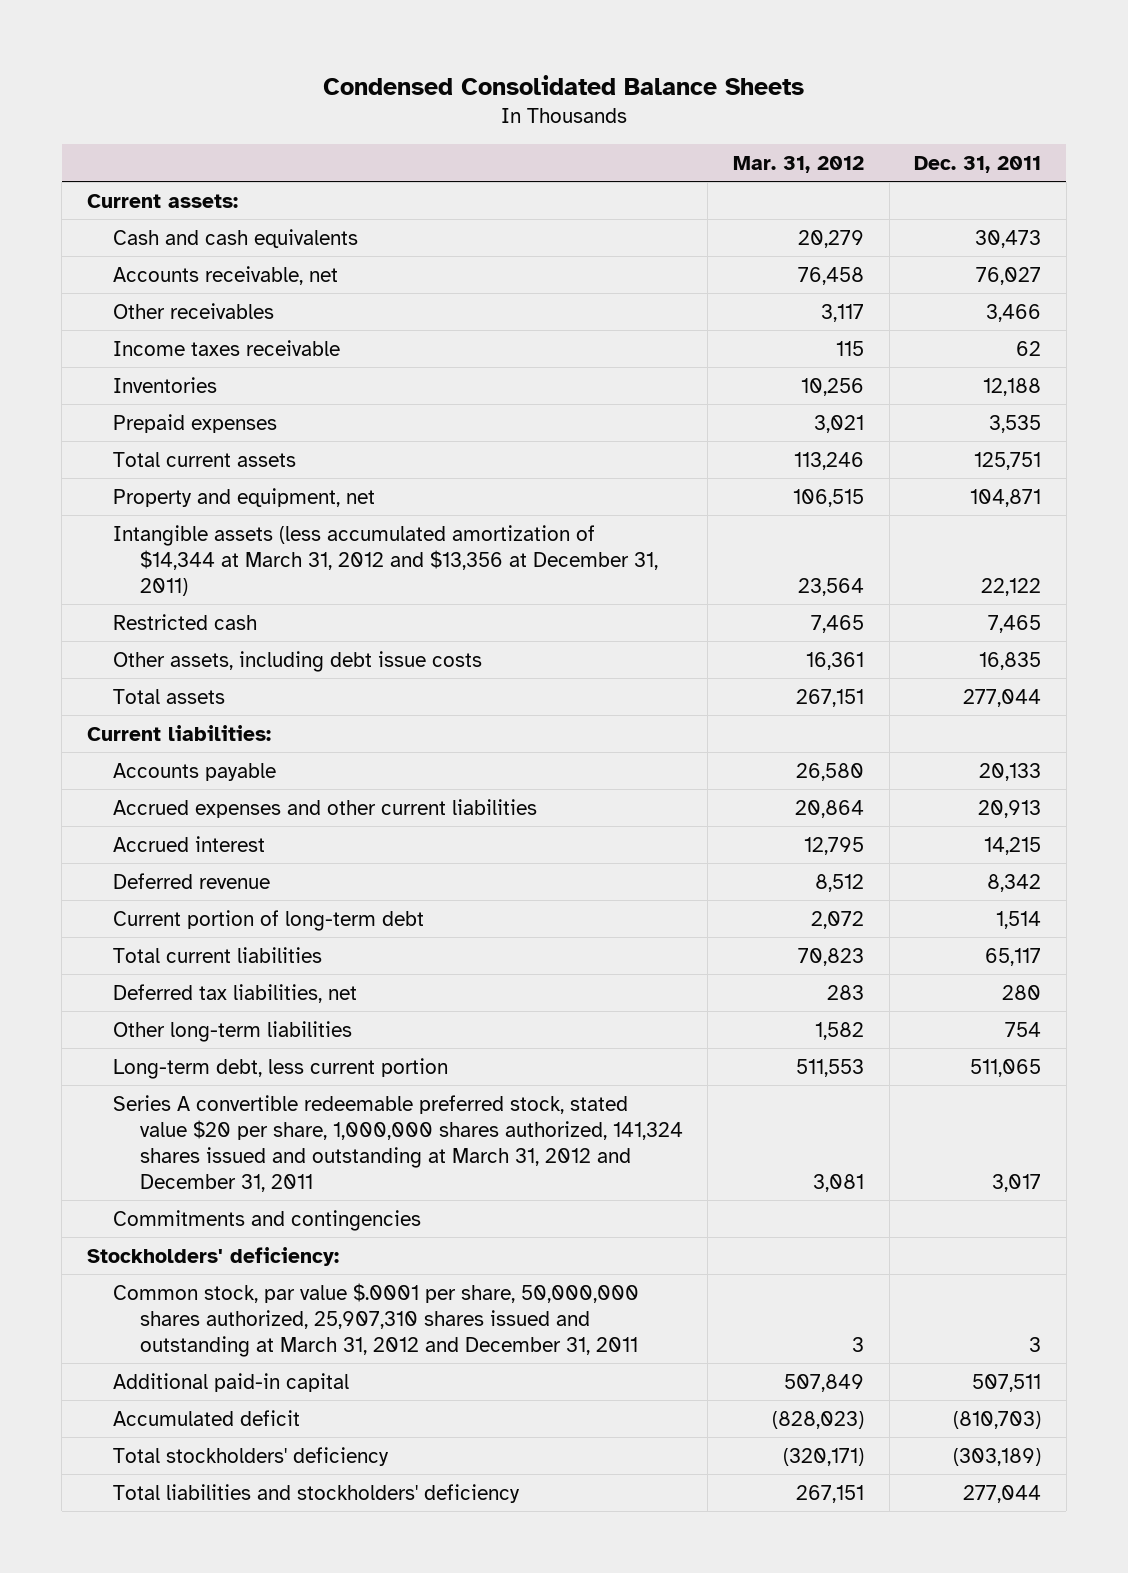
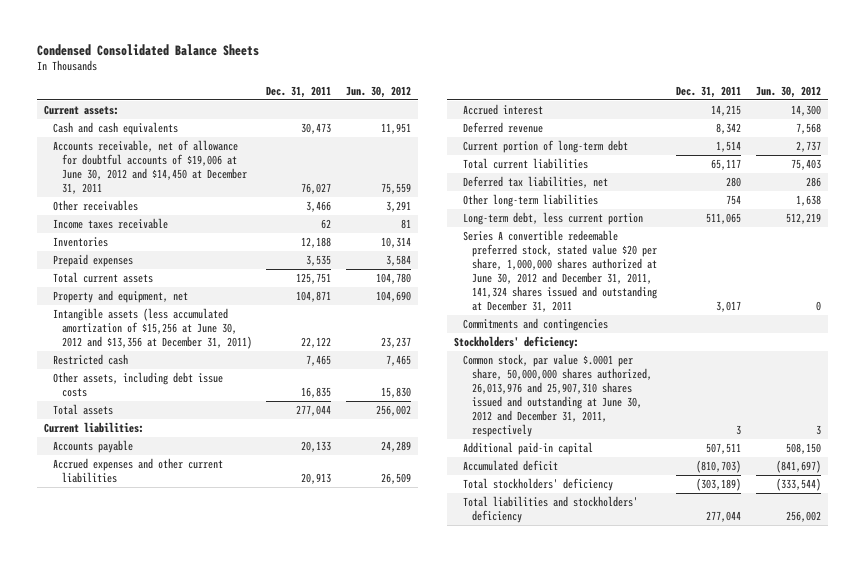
[732,156,864,174] Mar. 31, 2012 -> none
none -> [345,85,411,98] Jun. 30, 2012
[113,265,339,285] Accounts receivable, net -> [52,139,247,195] Accounts receivable, net of allowance for doubtful accounts of $19,006 at June 30, 2012 and $14,450 at December 31, 2011
[113,524,658,597] Intangible assets (less accumulated amortization of $14,344 at March 31, 2012 and $13,356 at December 31, 2011) -> [52,307,252,350] Intangible assets (less accumulated amortization of $15,256 at June 30, 2012 and $13,356 at December 31, 2011)
[113,1094,683,1193] Series A convertible redeemable preferred stock, stated value $20 per share, 1,000,000 shares authorized, 141,324 shares issued and outstanding at March 31, 2012 and December 31, 2011 -> [463,229,657,313] Series A convertible redeemable preferred stock, stated value $20 per share, 1,000,000 shares authorized at June 30, 2012 and December 31, 2011, 141,324 shares issued and outstanding at December 31, 2011
[113,1282,640,1358] Common stock, par value $.0001 per share, 50,000,000 shares authorized, 25,907,310 shares issued and outstanding at March 31, 2012 and December 31, 2011 -> [463,353,652,438] Common stock, par value $.0001 per share, 50,000,000 shares authorized, 26,013,976 and 25,907,310 shares issued and outstanding at June 30, 2012 and December 31, 2011, respectively

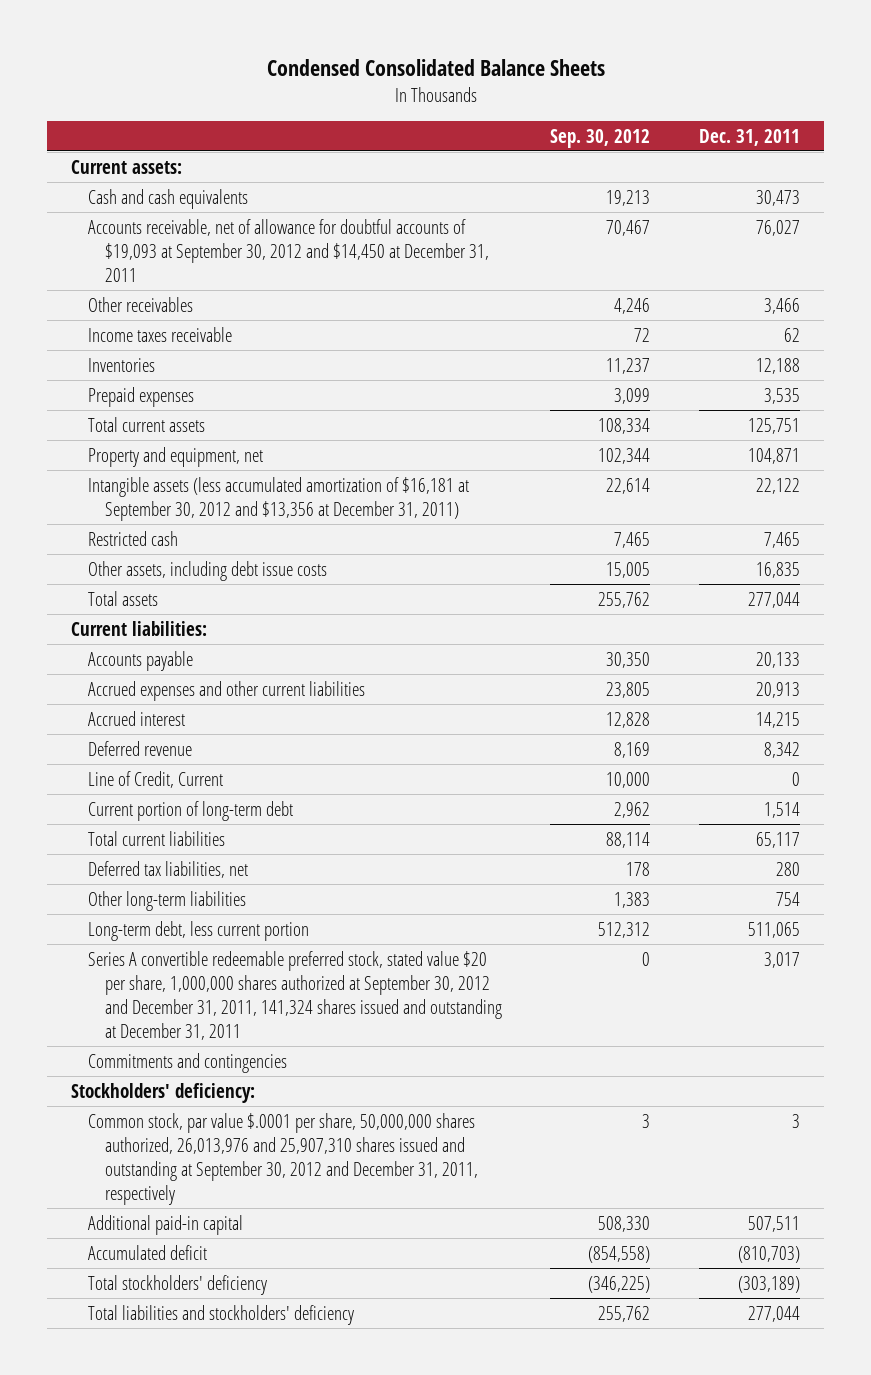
[345,85,411,98] Jun. 30, 2012 -> none
none -> [550,128,651,148] Sep. 30, 2012
[52,139,247,195] Accounts receivable, net of allowance for doubtful accounts of $19,006 at June 30, 2012 and $14,450 at December 31, 2011 -> [88,218,490,282] Accounts receivable, net of allowance for doubtful accounts of $19,093 at September 30, 2012 and $14,450 at December 31, 2011
[52,307,252,350] Intangible assets (less accumulated amortization of $15,256 at June 30, 2012 and $13,356 at December 31, 2011) -> [88,476,470,521] Intangible assets (less accumulated amortization of $16,181 at September 30, 2012 and $13,356 at December 31, 2011)
none -> [88,770,224,788] Line of Credit, Current
[463,229,657,313] Series A convertible redeemable preferred stock, stated value $20 per share, 1,000,000 shares authorized at June 30, 2012 and December 31, 2011, 141,324 shares issued and outstanding at December 31, 2011 -> [88,950,503,1040] Series A convertible redeemable preferred stock, stated value $20 per share, 1,000,000 shares authorized at September 30, 2012 and December 31, 2011, 141,324 shares issued and outstanding at December 31, 2011
[463,353,652,438] Common stock, par value $.0001 per share, 50,000,000 shares authorized, 26,013,976 and 25,907,310 shares issued and outstanding at June 30, 2012 and December 31, 2011, respectively -> [88,1112,479,1205] Common stock, par value $.0001 per share, 50,000,000 shares authorized, 26,013,976 and 25,907,310 shares issued and outstanding at September 30, 2012 and December 31, 2011, respectively

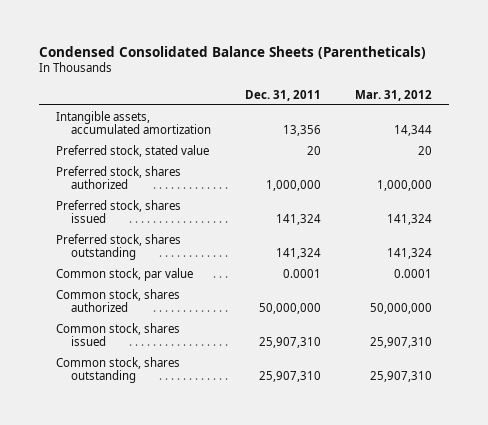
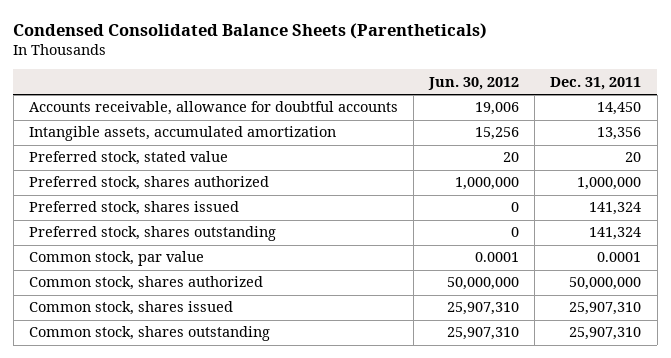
[354,89,432,101] Mar. 31, 2012 -> none
none -> [428,76,520,90] Jun. 30, 2012
none -> [29,101,399,116] Accounts receivable, allowance for doubtful accounts

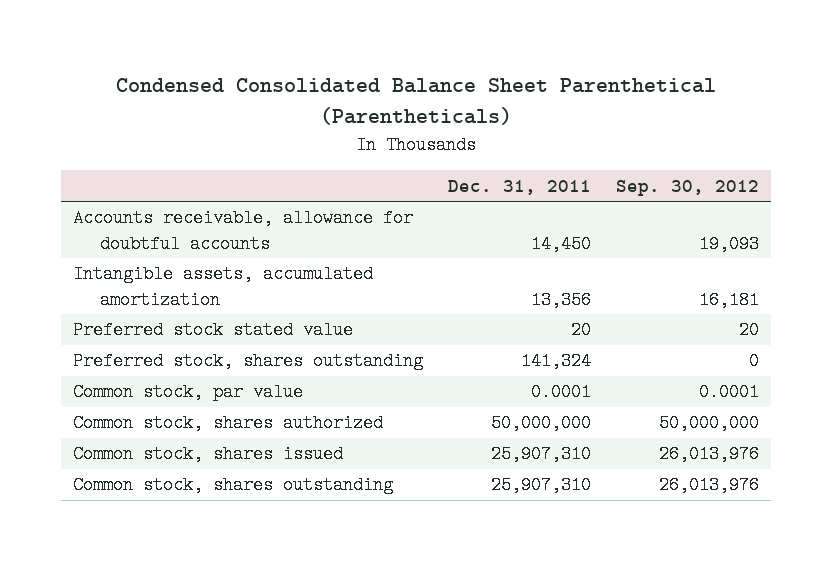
[13,22,488,39] Condensed Consolidated Balance Sheets (Parentheticals) -> [116,78,717,126] Condensed Consolidated Balance Sheet Parenthetical (Parentheticals)
[428,76,520,90] Jun. 30, 2012 -> none
none -> [615,179,759,196] Sep. 30, 2012
[29,176,270,191] Preferred stock, shares authorized -> none
[29,201,240,216] Preferred stock, shares issued -> none
[29,151,229,166] Preferred stock, stated value -> [73,321,354,340] Preferred stock stated value

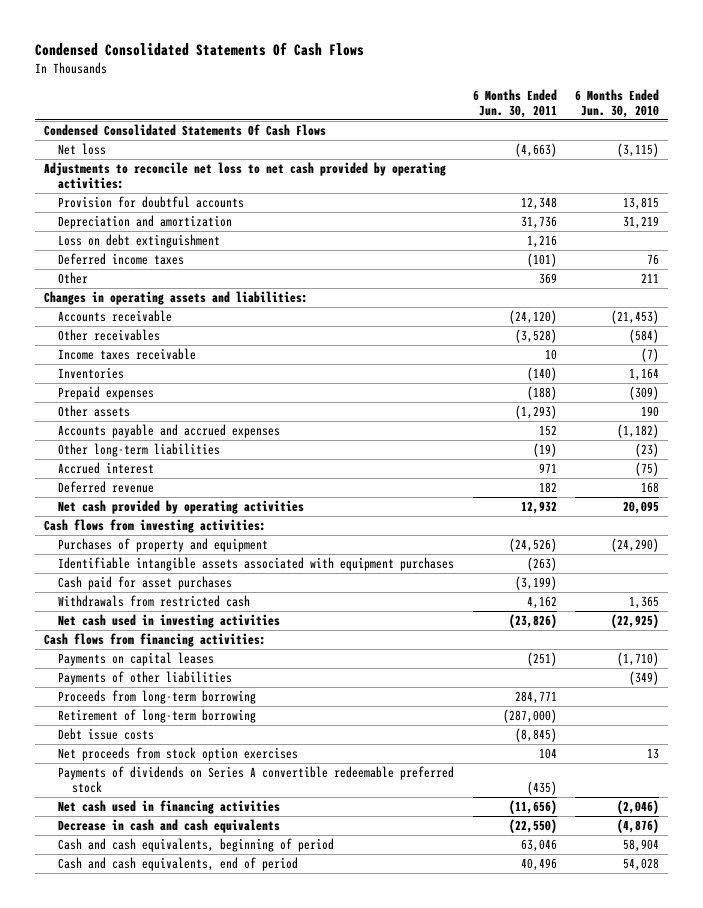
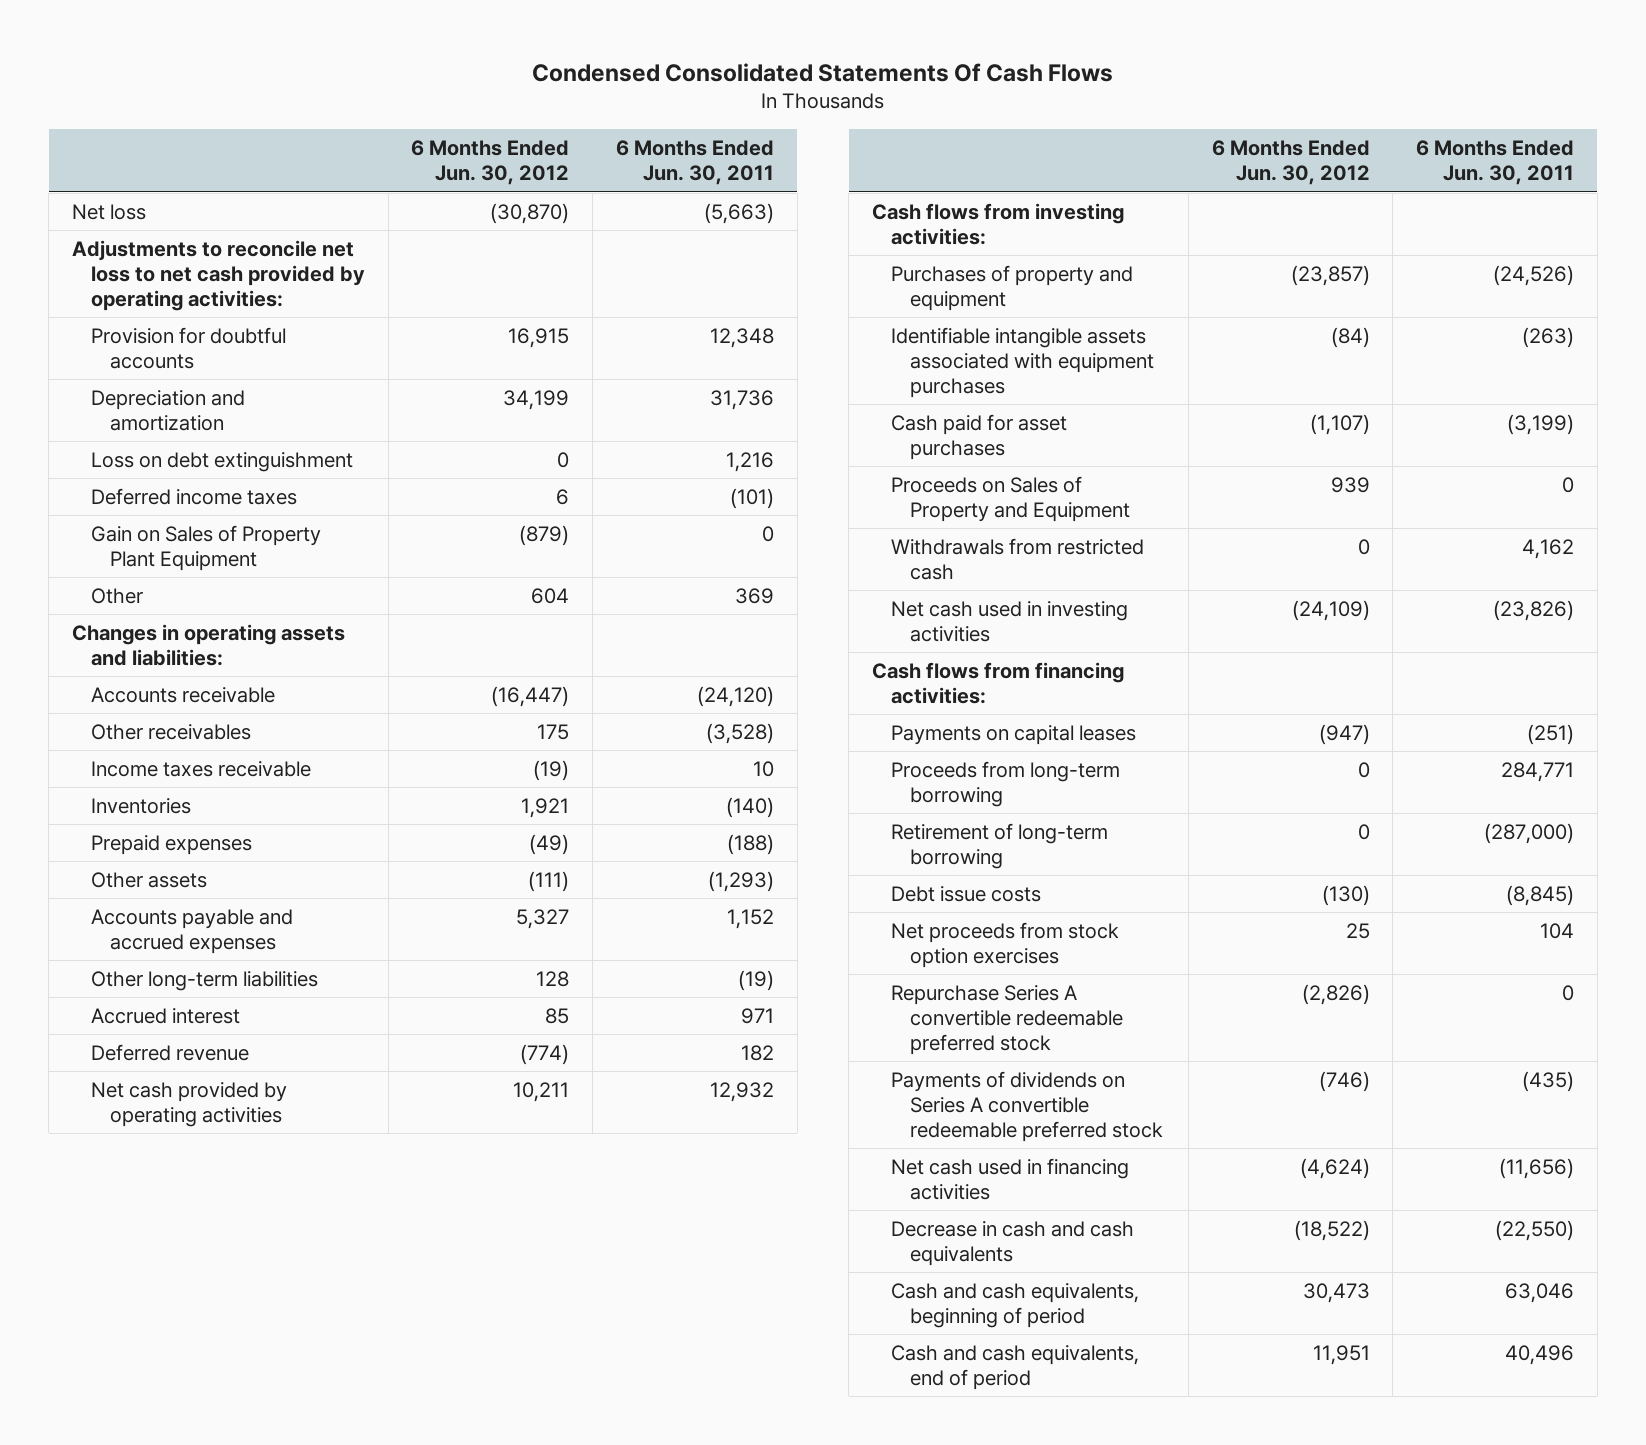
[575,88,660,118] 6 Months Ended Jun. 30, 2010 -> none
none -> [411,140,570,186] 6 Months Ended Jun. 30, 2012
[44,124,327,137] Condensed Consolidated Statements Of Cash Flows -> none
[514,143,557,158] (4,663) -> [703,203,774,225] (5,663)
none -> [91,525,322,572] Gain on Sales of Property Plant Equipment
[538,425,557,437] 152 -> [726,909,774,930] 1,152
none -> [891,476,1131,523] Proceeds on Sales of Property and Equipment
[58,671,233,686] Payments of other liabilities -> none
none -> [891,985,1124,1056] Repurchase Series A convertible redeemable preferred stock

